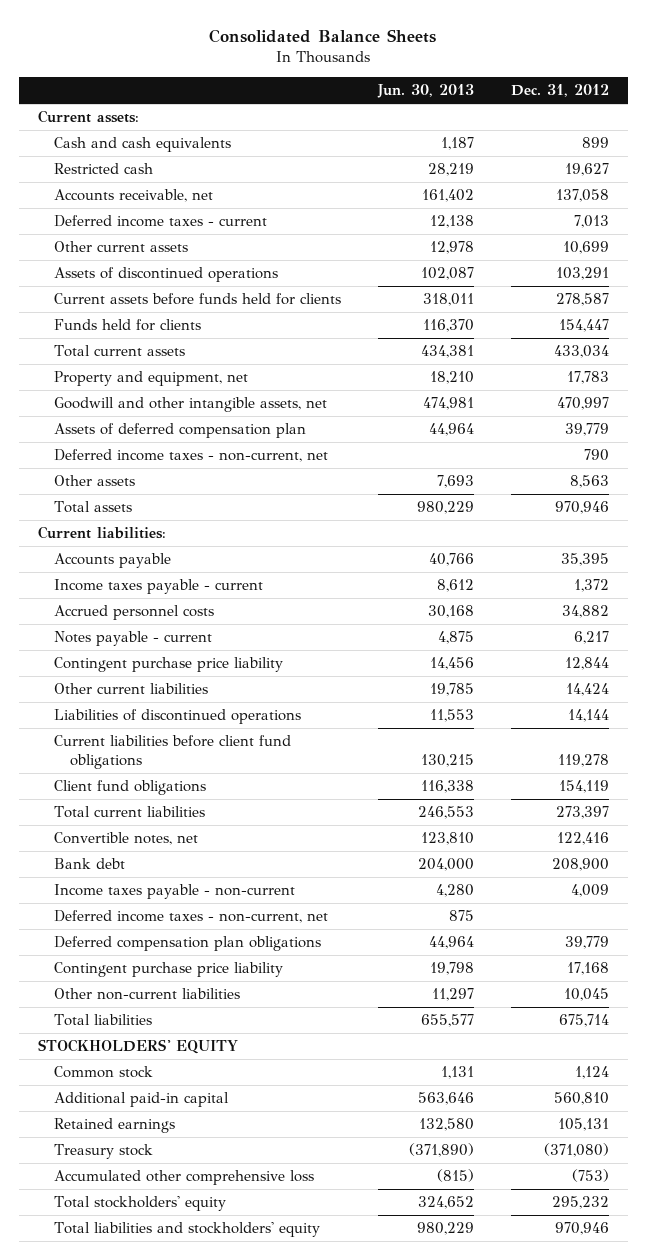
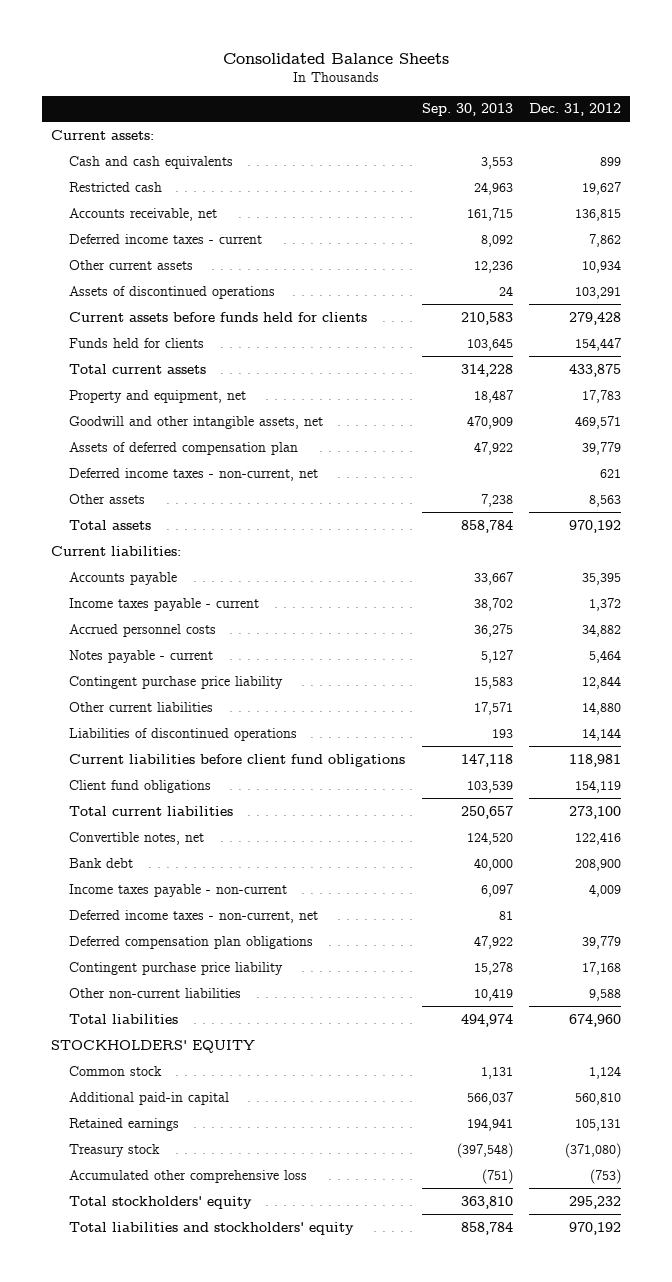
[376,84,474,99] Jun. 30, 2013 -> none
none -> [421,103,513,117] Sep. 30, 2013
[555,189,609,203] 137,058 -> [575,208,622,221] 136,815
[573,215,609,229] 7,013 -> [589,233,622,247] 7,862
[562,241,609,255] 10,699 -> [582,259,622,273] 10,934
[555,293,609,307] 278,587 -> [569,311,622,325] 279,428
[553,345,609,359] 433,034 -> [569,363,622,377] 433,875
[556,397,609,411] 470,997 -> [575,415,622,429] 469,571
[583,449,609,462] 790 -> [600,468,622,478] 621
[554,501,609,515] 970,946 -> [569,519,622,533] 970,192
[573,631,609,645] 6,217 -> [589,649,622,663] 5,464
[565,683,609,697] 14,424 -> [582,701,622,715] 14,880
[557,754,609,768] 119,278 -> [569,753,622,767] 118,981
[555,806,609,820] 273,397 -> [569,805,622,819] 273,100
[563,988,609,1002] 10,045 -> [589,988,622,1001] 9,588
[558,1014,609,1028] 675,714 -> [569,1013,622,1027] 674,960
[554,1222,609,1236] 970,946 -> [569,1221,622,1235] 970,192

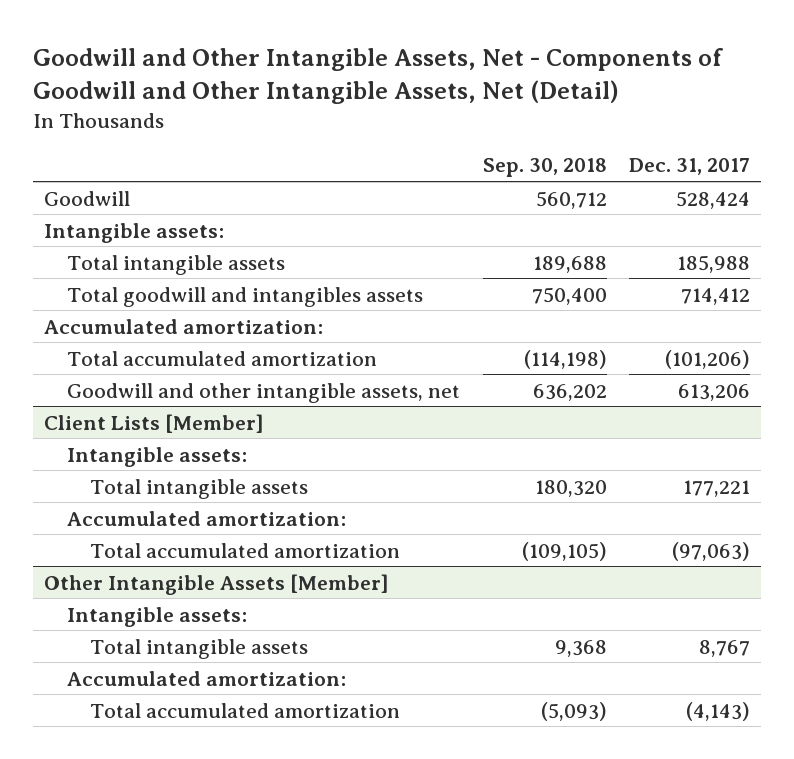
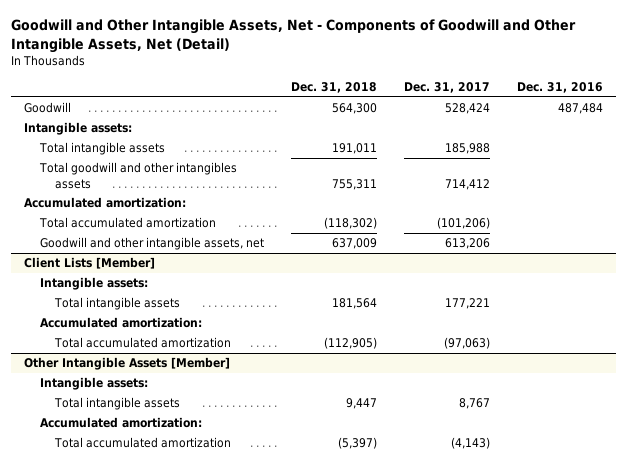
[482,158,607,178] Sep. 30, 2018 -> none
none -> [290,82,377,94] Dec. 31, 2018
none -> [516,82,603,94] Dec. 31, 2016
[67,286,424,307] Total goodwill and intangibles assets -> [38,162,237,189] Total goodwill and other intangibles assets

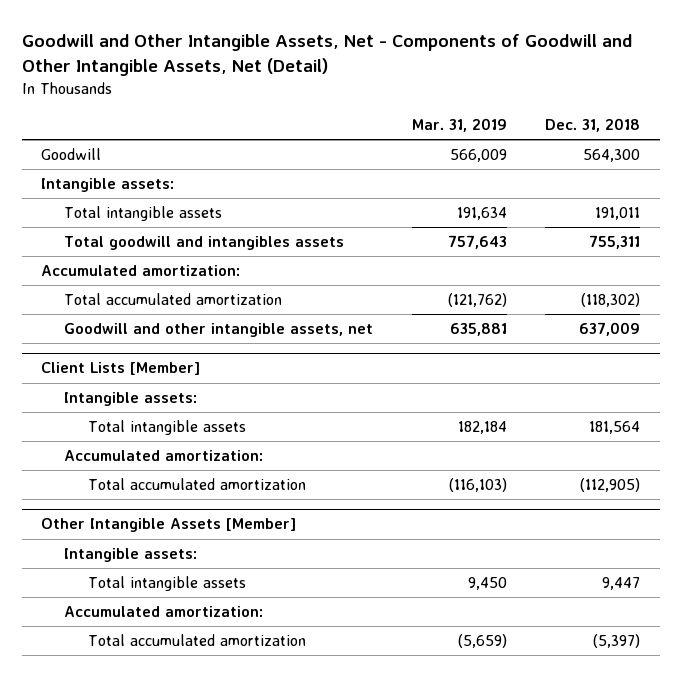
[403,82,490,94] Dec. 31, 2017 -> none
[516,82,603,94] Dec. 31, 2016 -> none
none -> [411,118,507,133] Mar. 31, 2019
[38,162,237,189] Total goodwill and other intangibles assets -> [64,236,345,251] Total goodwill and intangibles assets

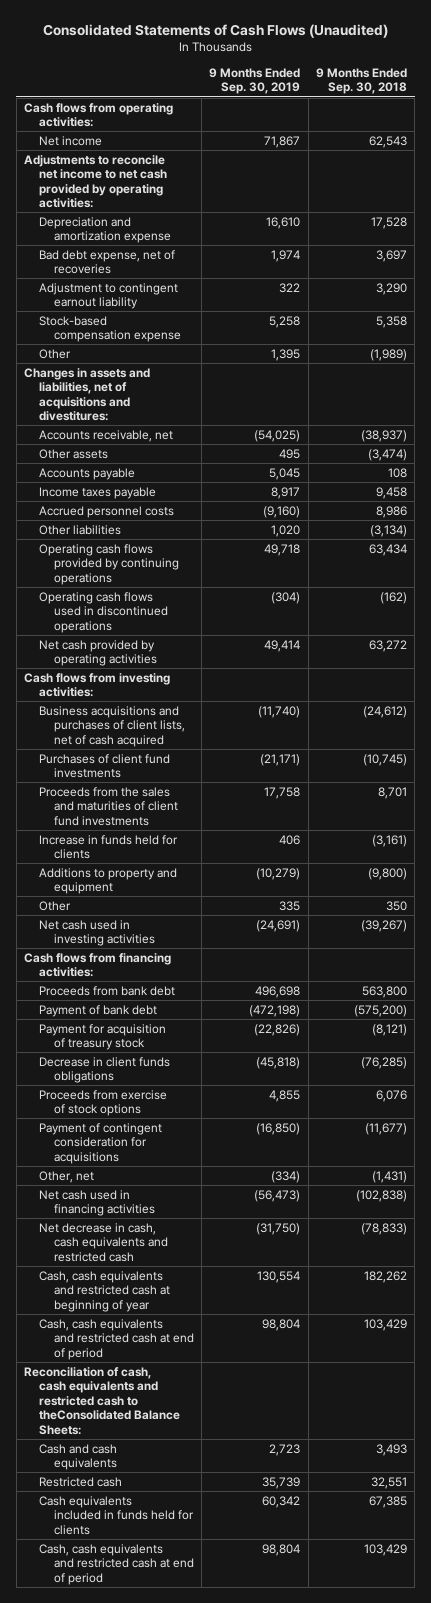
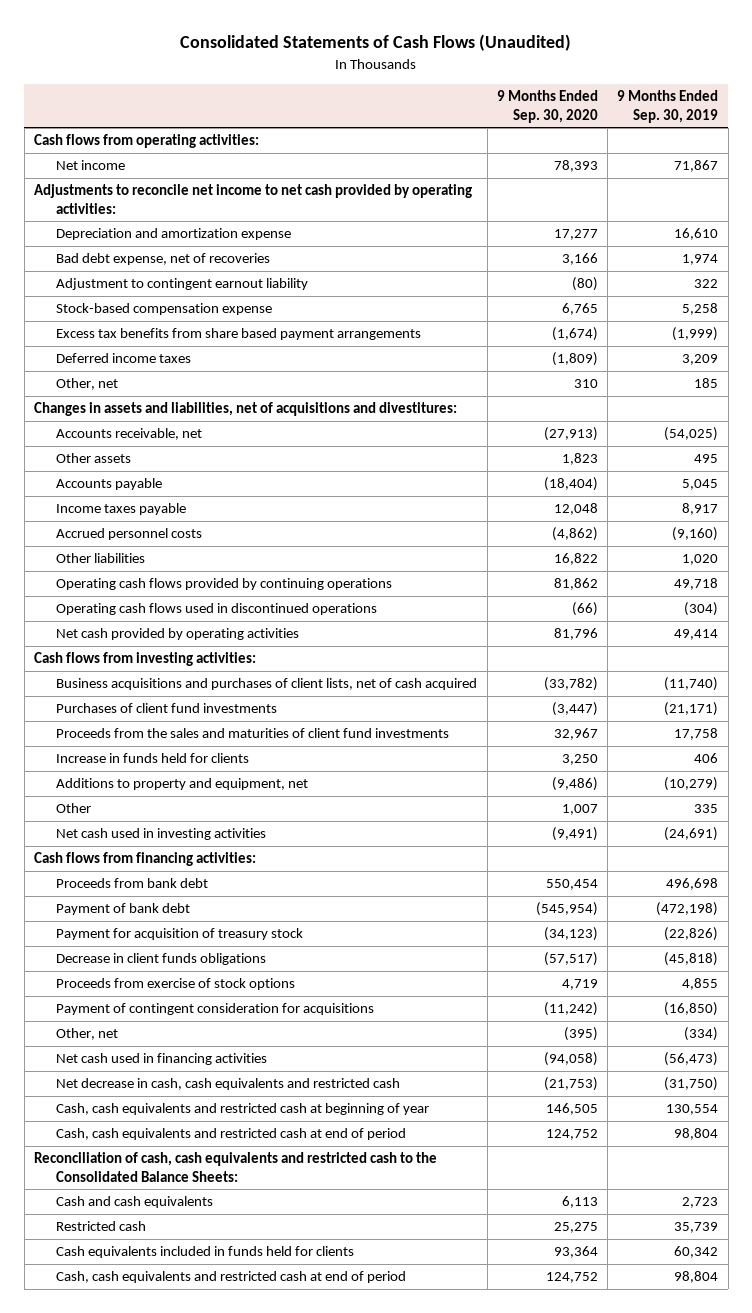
[315,67,407,95] 9 Months Ended Sep. 30, 2018 -> none
none -> [496,90,598,123] 9 Months Ended Sep. 30, 2020
none -> [56,328,422,341] Excess tax benefits from share based payment arrangements
none -> [56,353,192,364] Deferred income taxes
[38,348,71,359] Other -> [56,378,119,391] Other, net
[271,348,301,361] 1,395 -> [694,378,719,389] 185
[38,867,177,895] Additions to property and equipment -> [56,778,309,791] Additions to property and equipment, net
[24,1366,180,1435] Reconciliation of cash, cash equivalents and restricted cash to theConsolidated Balance Sheets: -> [34,1152,438,1182] Reconciliation of cash, cash equivalents and restricted cash to the Consolidated Balance Sheets:

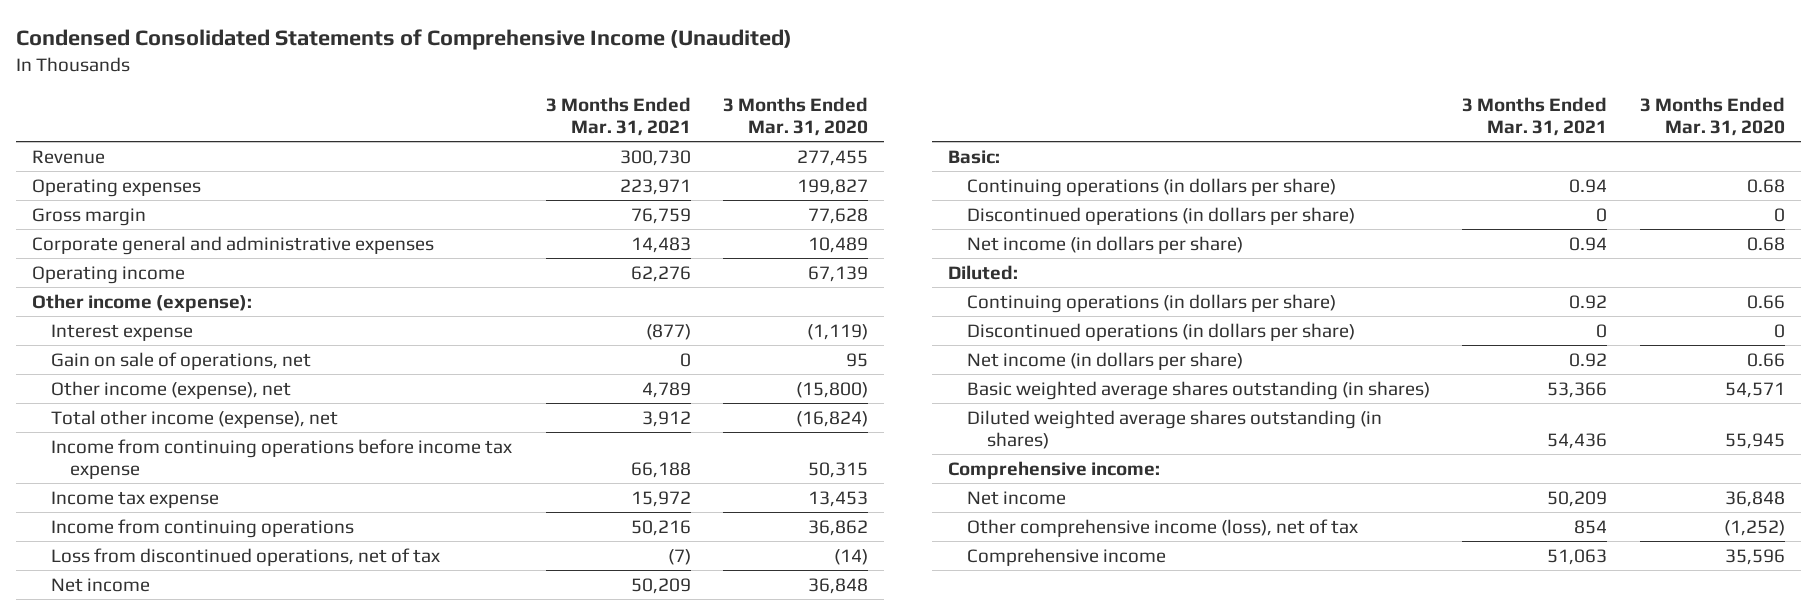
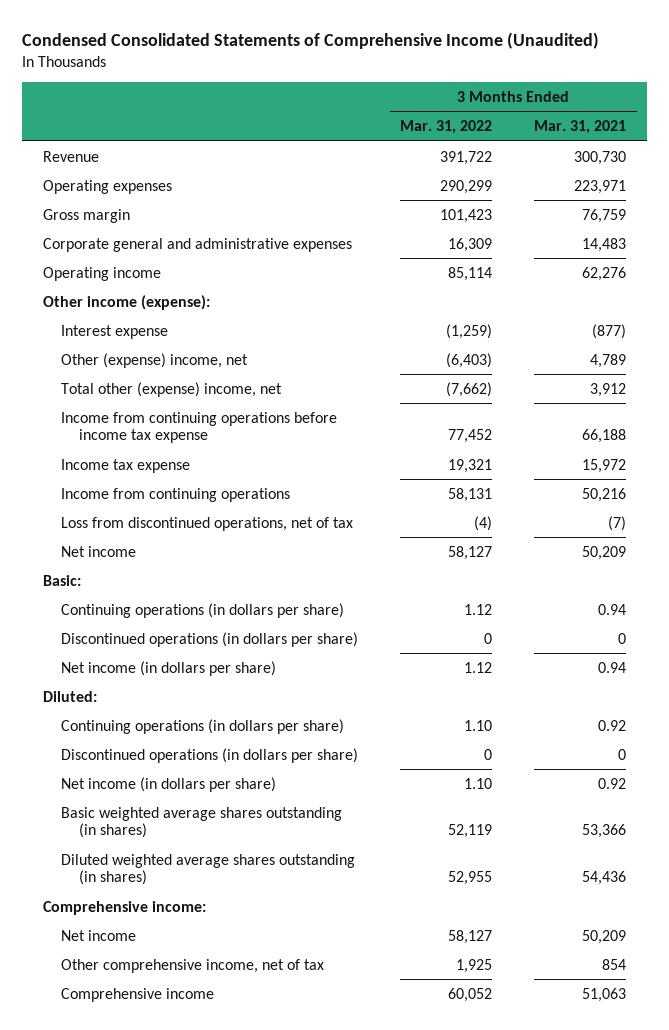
[723,96,869,136] 3 Months Ended Mar. 31, 2020 -> none
none -> [400,119,493,134] Mar. 31, 2022
[51,351,312,370] Gain on sale of operations, net -> none
[51,380,292,399] Other income (expense), net -> [61,352,249,368] Other (expense) income, net
[51,409,339,428] Total other income (expense), net -> [61,381,283,397] Total other (expense) income, net
[967,518,1359,537] Other comprehensive income (loss), net of tax -> [61,958,325,973] Other comprehensive income, net of tax

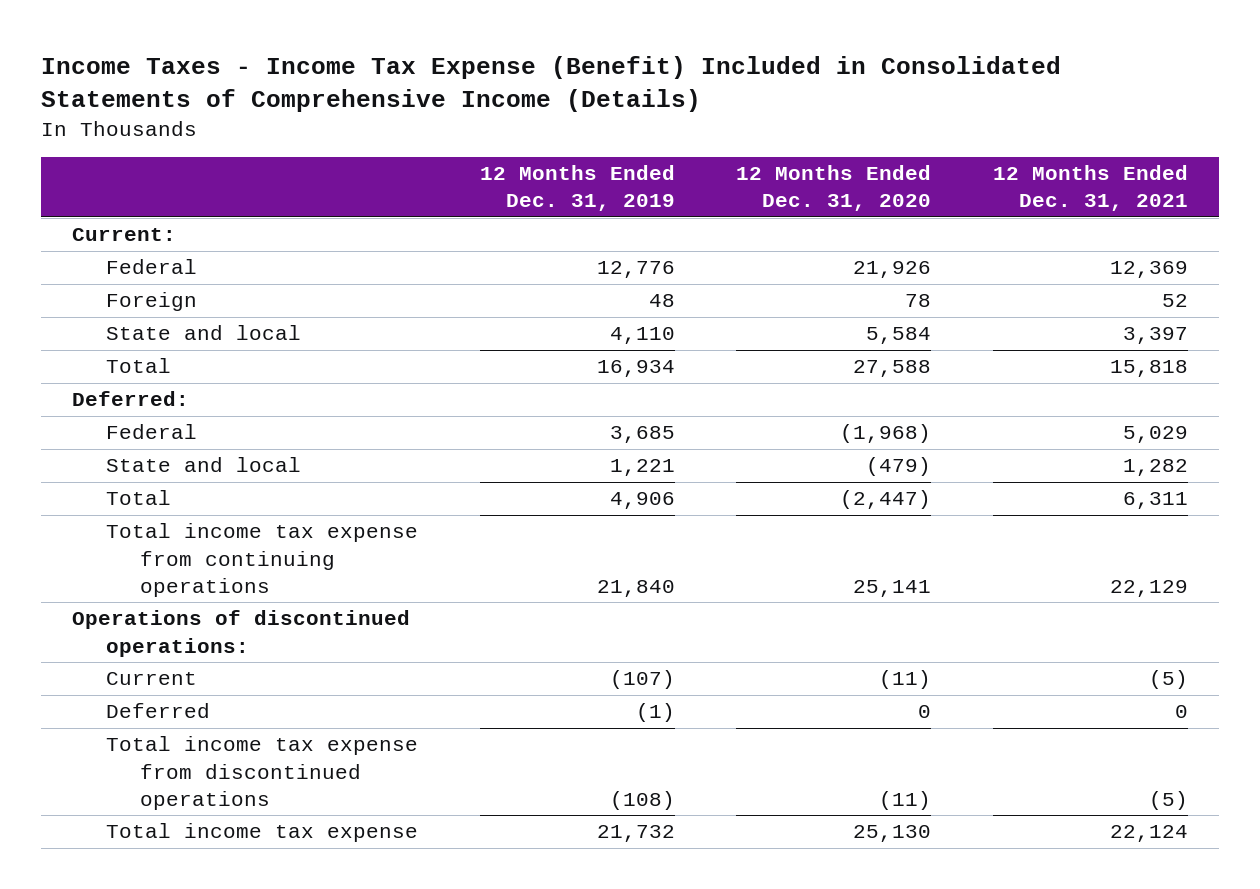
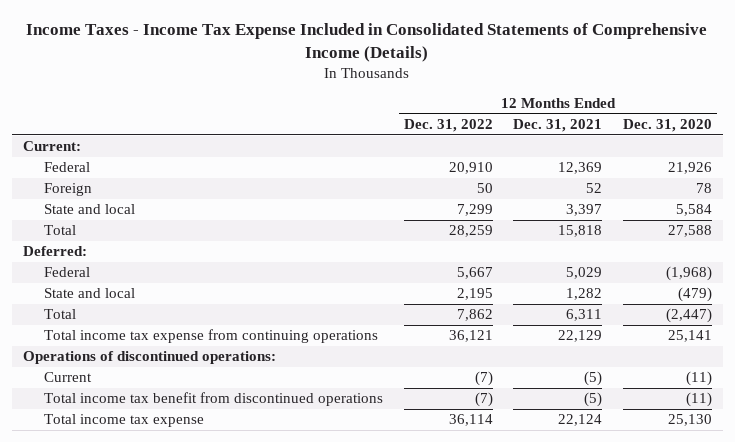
[41,56,1062,112] Income Taxes - Income Tax Expense (Benefit) Included in Consolidated Statements of Comprehensive Income (Details) -> [26,23,708,63] Income Taxes - Income Tax Expense Included in Consolidated Statements of Comprehensive Income (Details)
[479,165,675,212] 12 Months Ended Dec. 31, 2019 -> none
none -> [403,119,493,133] Dec. 31, 2022
[105,703,210,719] Deferred -> none
[105,736,418,810] Total income tax expense from discontinued operations -> [43,392,383,407] Total income tax benefit from discontinued operations

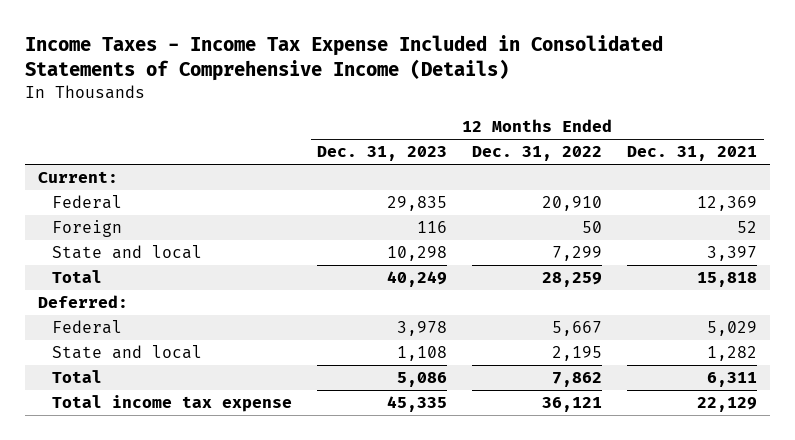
[623,119,713,133] Dec. 31, 2020 -> none
none -> [316,146,447,162] Dec. 31, 2023
[22,351,276,365] Operations of discontinued operations: -> none
[43,372,92,383] Current -> none
[43,392,383,407] Total income tax benefit from discontinued operations -> none
[43,414,204,428] Total income tax expense -> none
[43,329,378,344] Total income tax expense from continuing operations -> [51,395,292,413] Total income tax expense

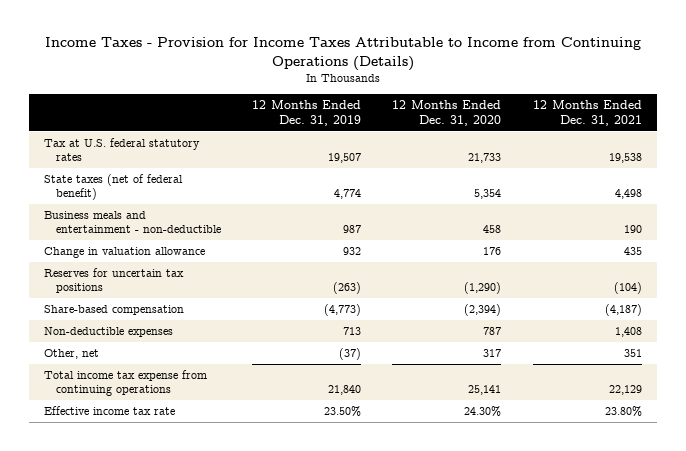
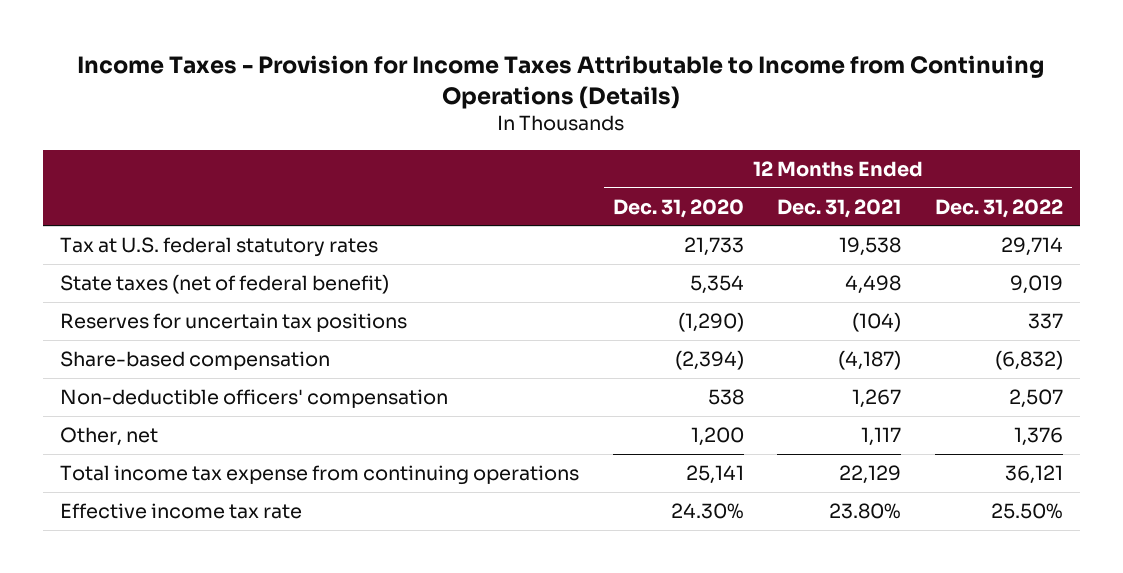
[252,100,362,126] 12 Months Ended Dec. 31, 2019 -> none
none -> [935,198,1064,218] Dec. 31, 2022
[44,211,221,234] Business meals and entertainment - non-deductible -> none
[44,247,206,259] Change in valuation allowance -> none
[44,327,174,338] Non-deductible expenses -> [59,389,448,409] Non-deductible officers' compensation
[483,327,502,336] 787 -> [707,389,744,406] 538
[614,327,642,338] 1,408 -> [852,389,902,409] 1,267
[483,349,502,358] 317 -> [690,427,744,447] 1,200
[623,349,642,358] 351 -> [861,427,902,447] 1,117

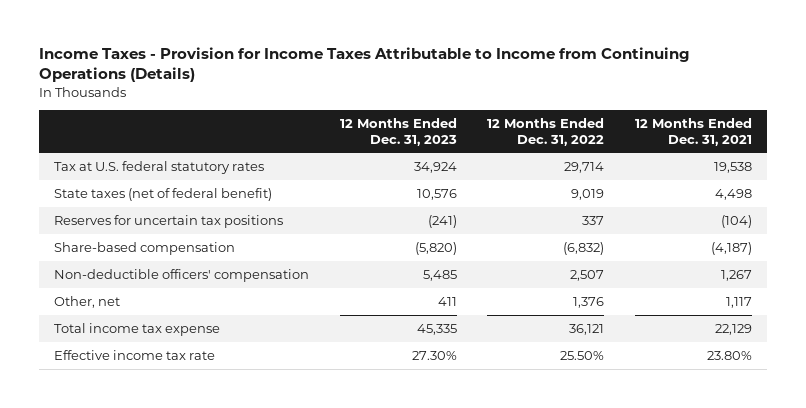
[612,198,744,218] Dec. 31, 2020 -> none
none -> [339,117,457,146] 12 Months Ended Dec. 31, 2023
[59,465,579,486] Total income tax expense from continuing operations -> [54,322,221,336] Total income tax expense

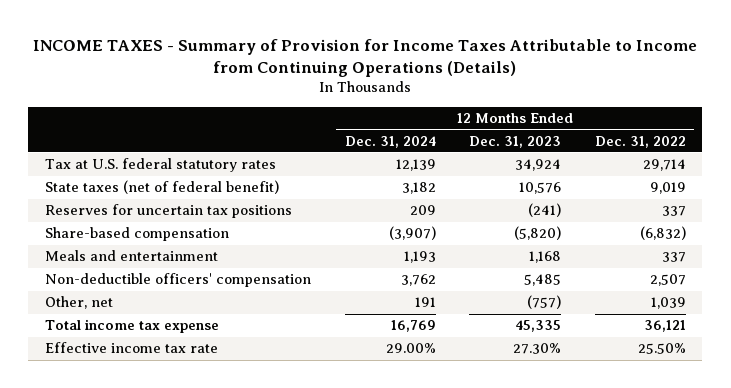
[39,47,691,83] Income Taxes - Provision for Income Taxes Attributable to Income from Continuing Operations (Details) -> [33,38,698,77] INCOME TAXES - Summary of Provision for Income Taxes Attributable to Income from Continuing Operations (Details)
[634,117,752,146] 12 Months Ended Dec. 31, 2021 -> none
none -> [344,135,436,148] Dec. 31, 2024
none -> [45,250,219,262] Meals and entertainment
[437,296,457,306] 411 -> [527,295,562,310] (757)
[573,296,605,308] 1,376 -> [650,297,686,310] 1,039

